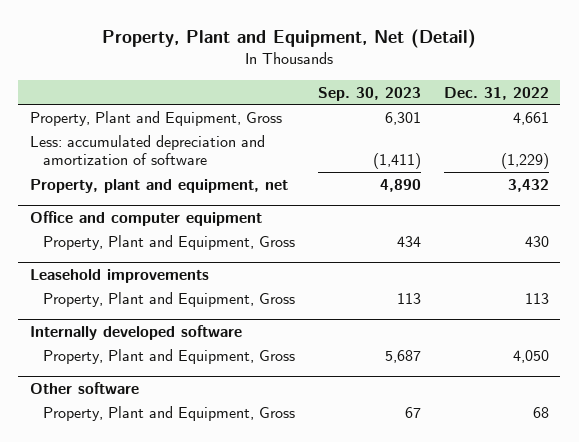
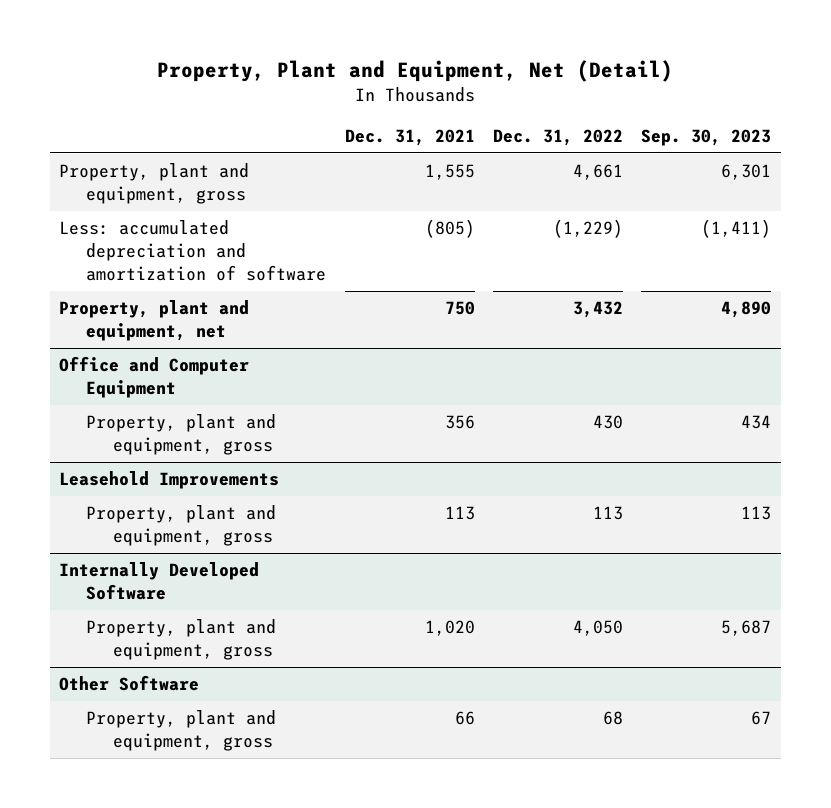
none -> [344,129,475,147] Dec. 31, 2021
[29,110,282,126] Property, Plant and Equipment, Gross -> [59,163,250,205] Property, plant and equipment, gross
[29,210,262,226] Office and computer equipment -> [59,356,250,399] Office and Computer Equipment
[42,234,295,250] Property, Plant and Equipment, Gross -> [86,414,277,456] Property, plant and equipment, gross
[29,268,209,283] Leasehold improvements -> [59,471,280,490] Leasehold Improvements
[42,291,295,307] Property, Plant and Equipment, Gross -> [86,505,277,547] Property, plant and equipment, gross
[29,324,242,340] Internally developed software -> [59,562,260,601] Internally Developed Software
[42,348,295,364] Property, Plant and Equipment, Gross -> [86,619,277,661] Property, plant and equipment, gross
[29,381,139,394] Other software -> [59,675,200,692] Other Software
[42,405,295,421] Property, Plant and Equipment, Gross -> [86,710,277,752] Property, plant and equipment, gross

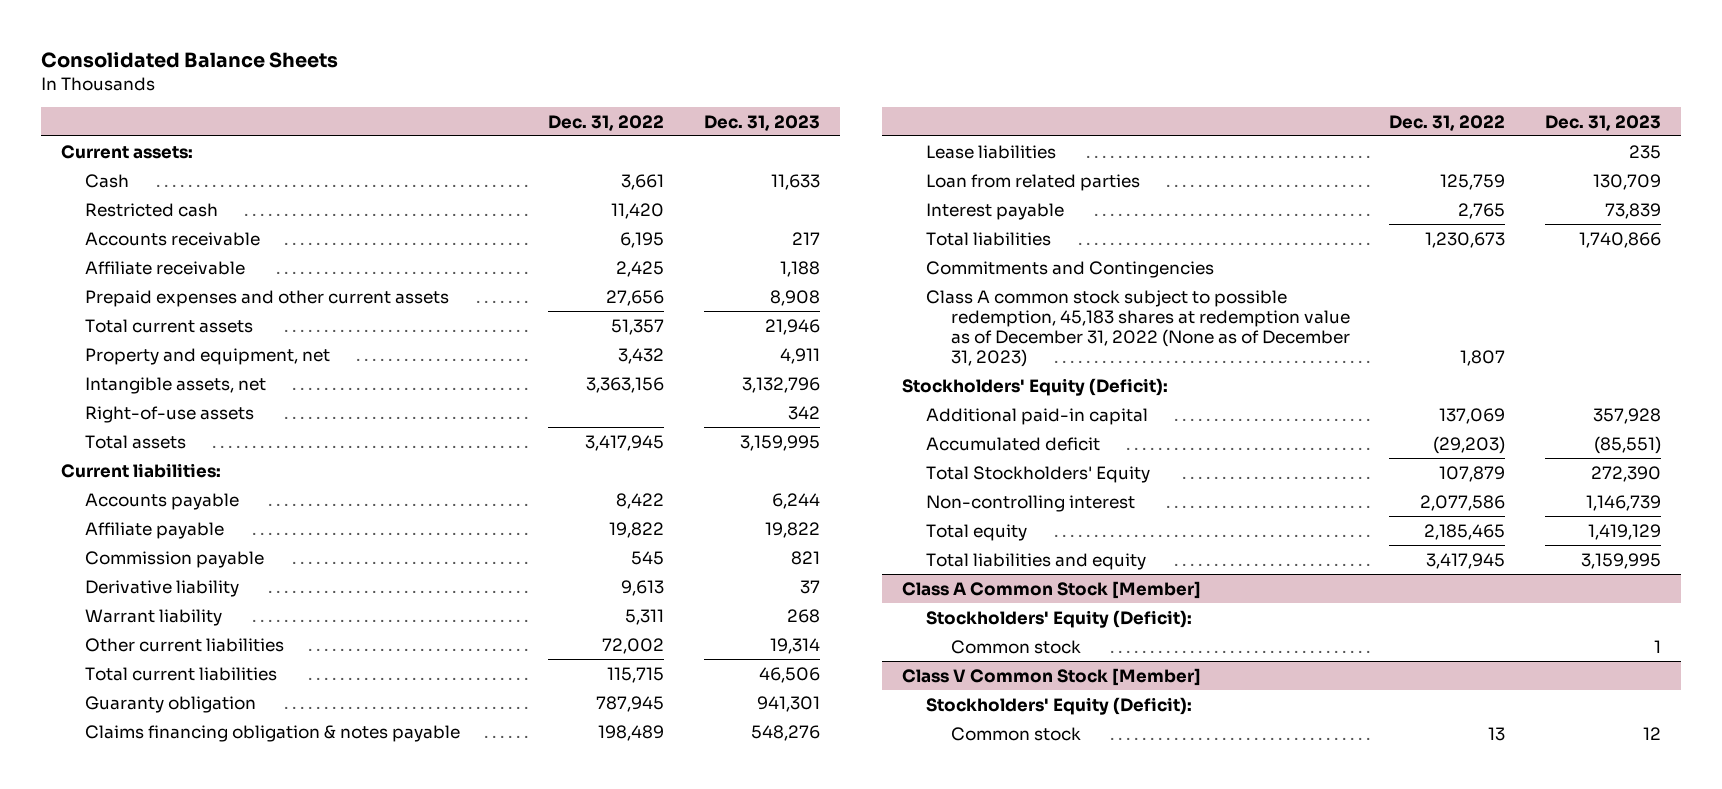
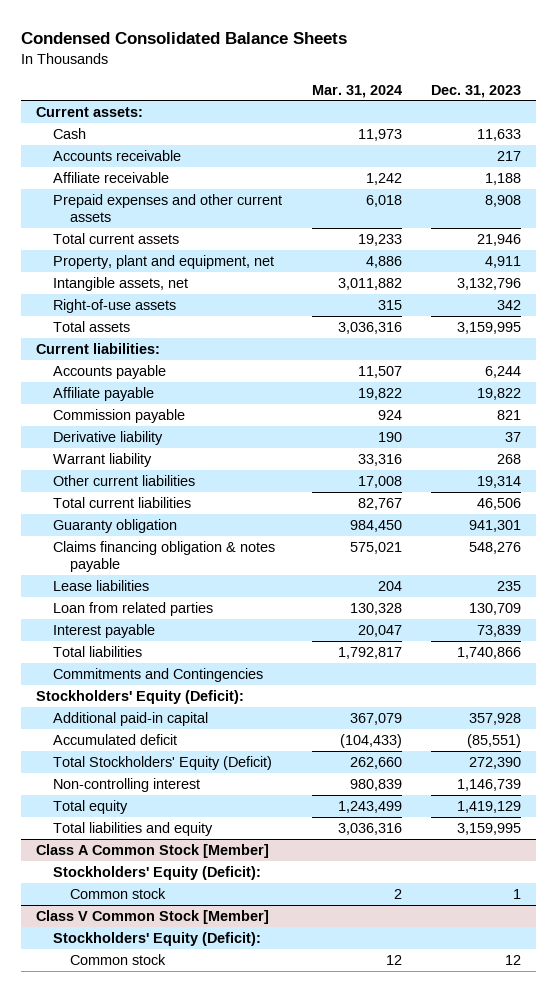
[40,52,338,69] Consolidated Balance Sheets -> [21,32,348,45] Condensed Consolidated Balance Sheets
[547,114,664,131] Dec. 31, 2022 -> none
none -> [311,84,402,98] Mar. 31, 2024
[84,202,218,217] Restricted cash -> none
[84,347,330,365] Property and equipment, net -> [53,254,275,269] Property, plant and equipment, net
[926,289,1350,368] Class A common stock subject to possible redemption, 45,183 shares at redemption value as of December 31, 2022 (None as of December 31, 2023) -> none
[926,465,1151,483] Total Stockholders' Equity -> [53,755,273,770] Total Stockholders' Equity (Deficit)

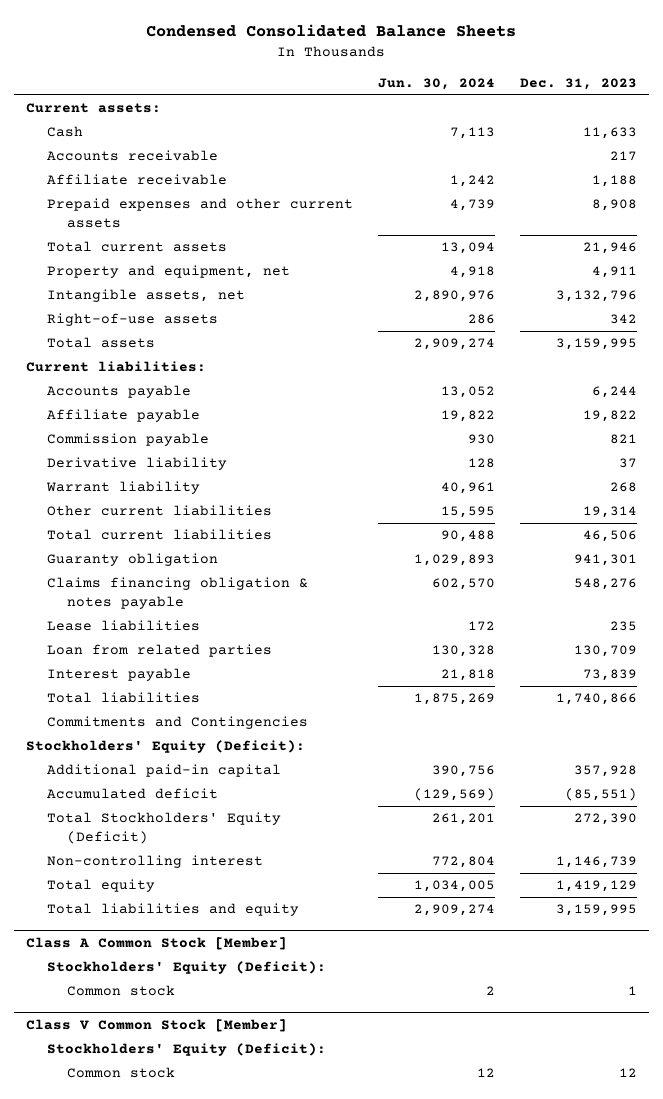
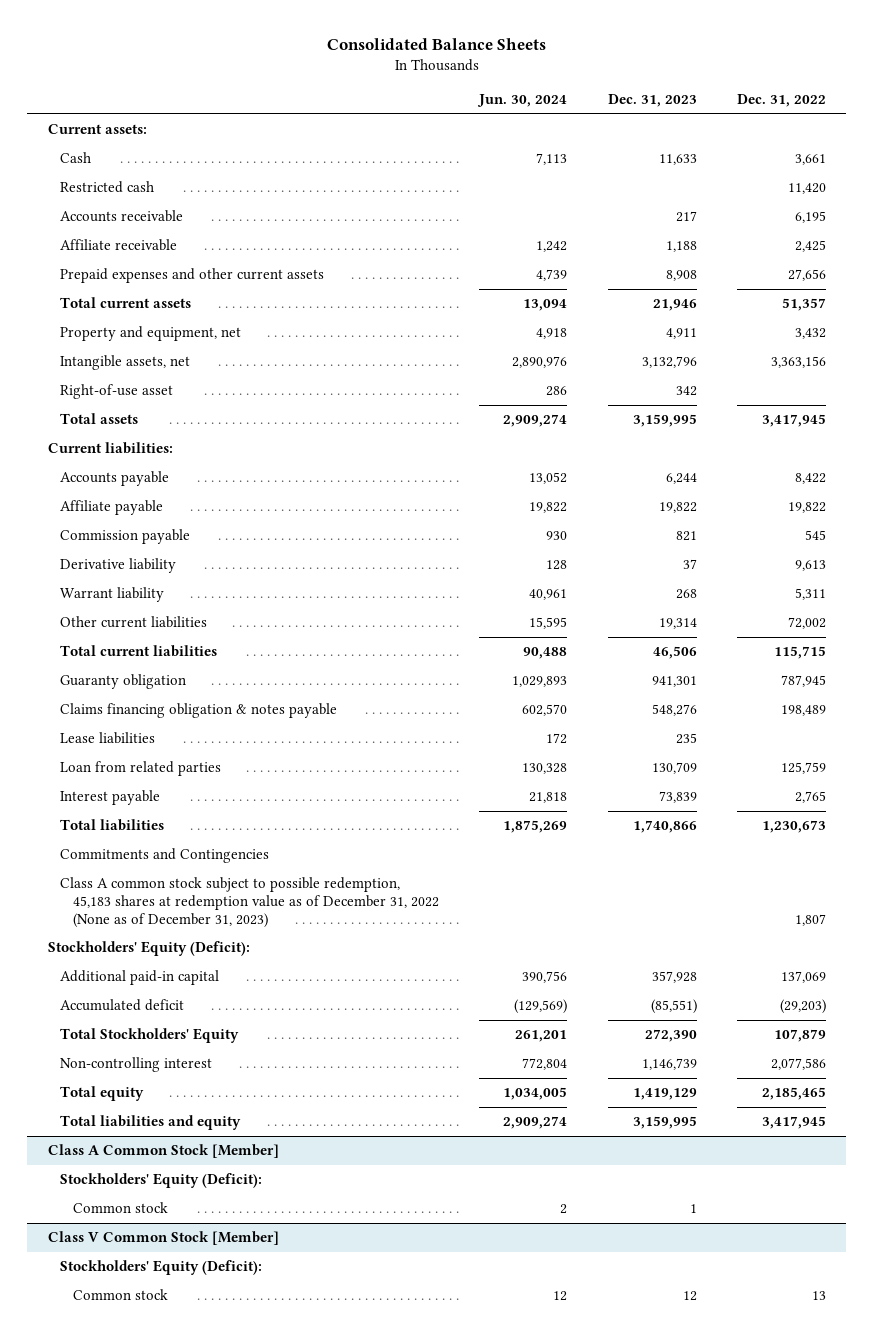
[146,24,517,38] Condensed Consolidated Balance Sheets -> [326,38,546,51] Consolidated Balance Sheets
none -> [737,94,827,108] Dec. 31, 2022
none -> [60,181,155,194] Restricted cash
[46,313,218,327] Right-of-use assets -> [60,384,174,400] Right-of-use asset
none -> [60,877,439,928] Class A common stock subject to possible redemption, 45,183 shares at redemption value as of December 31, 2022 (None as of December 31, 2023)
[46,812,281,845] Total Stockholders' Equity (Deficit) -> [60,1028,240,1044] Total Stockholders' Equity

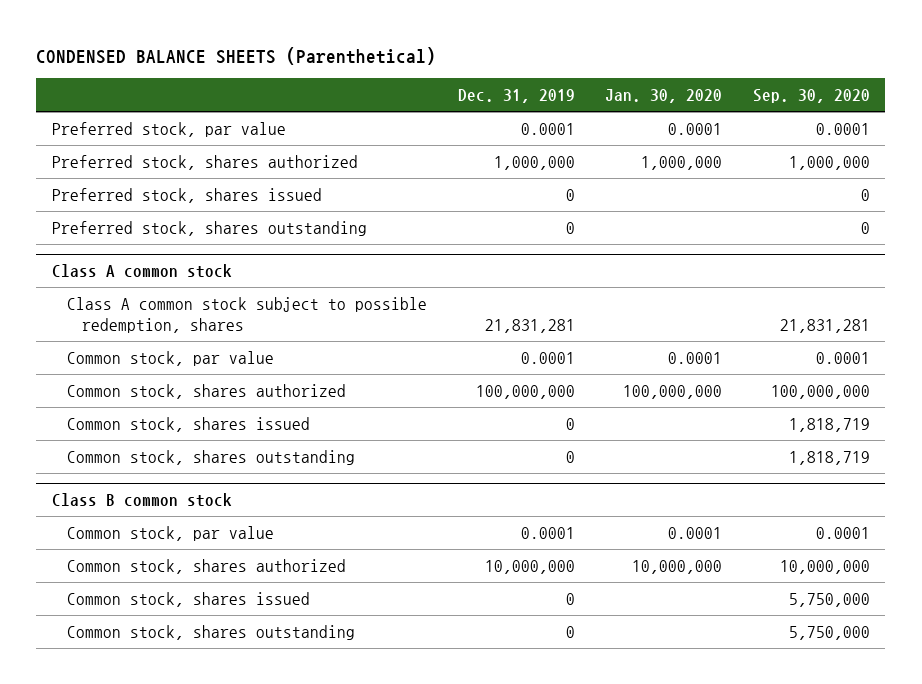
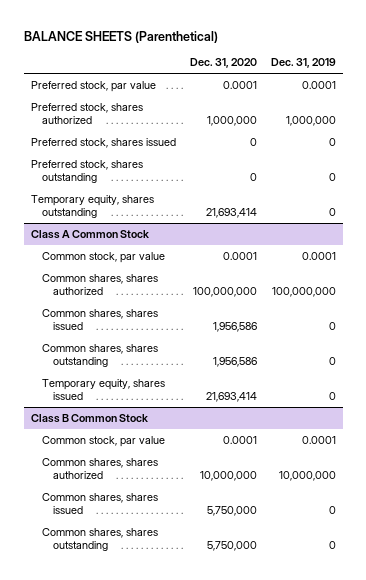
[36,46,437,65] CONDENSED BALANCE SHEETS (Parenthetical) -> [23,30,218,43] BALANCE SHEETS (Parenthetical)
[605,89,723,104] Jan. 30, 2020 -> none
[753,89,871,104] Sep. 30, 2020 -> none
none -> [189,58,257,69] Dec. 31, 2020
[66,296,427,333] Class A common stock subject to possible redemption, shares -> none
none -> [30,194,154,219] Temporary equity, shares outstanding
[51,264,232,279] Class A common stock -> [30,229,149,239] Class A Common Stock
[66,383,346,399] Common stock, shares authorized -> [42,273,159,296] Common shares, shares authorized
[66,416,310,432] Common stock, shares issued -> [42,308,159,331] Common shares, shares issued
[66,449,355,465] Common stock, shares outstanding -> [42,343,159,368] Common shares, shares outstanding
none -> [42,378,166,401] Temporary equity, shares issued
[51,493,232,508] Class B common stock -> [30,413,148,423] Class B Common Stock
[66,558,346,574] Common stock, shares authorized -> [42,457,159,480] Common shares, shares authorized
[66,591,310,607] Common stock, shares issued -> [42,492,159,515] Common shares, shares issued
[66,624,355,640] Common stock, shares outstanding -> [42,527,159,552] Common shares, shares outstanding

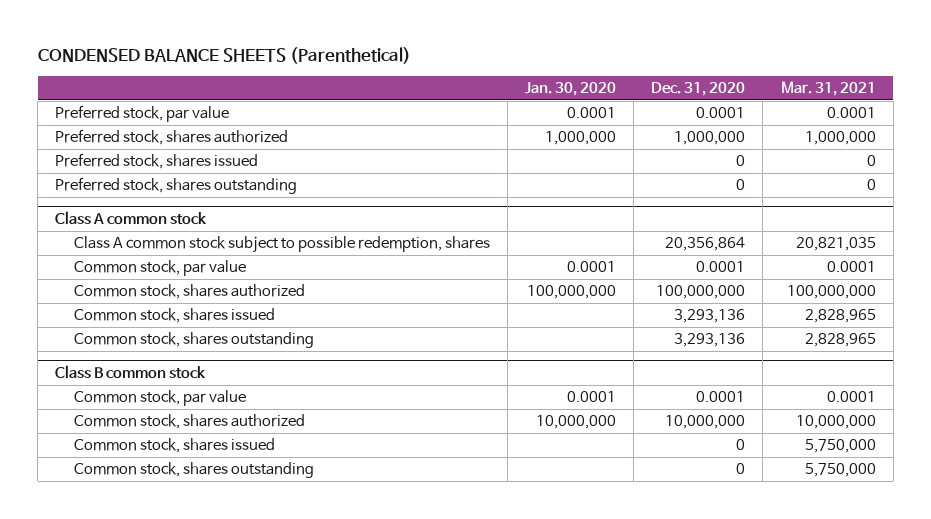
[23,30,218,43] BALANCE SHEETS (Parenthetical) -> [37,46,411,64] CONDENSED BALANCE SHEETS (Parenthetical)
[270,58,336,69] Dec. 31, 2019 -> none
none -> [525,81,617,96] Jan. 30, 2020
none -> [780,80,876,96] Mar. 31, 2021
[30,194,154,219] Temporary equity, shares outstanding -> none
[30,229,149,239] Class A Common Stock -> [55,210,208,225] Class A common stock
none -> [74,236,491,254] Class A common stock subject to possible redemption, shares
[42,378,166,401] Temporary equity, shares issued -> none
[42,273,159,296] Common shares, shares authorized -> [74,284,306,300] Common stock, shares authorized
[42,308,159,331] Common shares, shares issued -> [74,308,276,324] Common stock, shares issued
[212,322,257,333] 1,956,586 -> [674,309,746,324] 3,293,136
[42,343,159,368] Common shares, shares outstanding -> [74,332,315,349] Common stock, shares outstanding
[212,357,257,368] 1,956,586 -> [674,333,746,348] 3,293,136
[30,413,148,423] Class B Common Stock -> [55,364,207,379] Class B common stock
[42,457,159,480] Common shares, shares authorized -> [74,414,306,430] Common stock, shares authorized
[42,492,159,515] Common shares, shares issued -> [74,438,276,454] Common stock, shares issued
[206,506,257,517] 5,750,000 -> [736,439,746,451] 0
[42,527,159,552] Common shares, shares outstanding -> [74,462,315,479] Common stock, shares outstanding
[206,541,257,552] 5,750,000 -> [736,463,746,475] 0

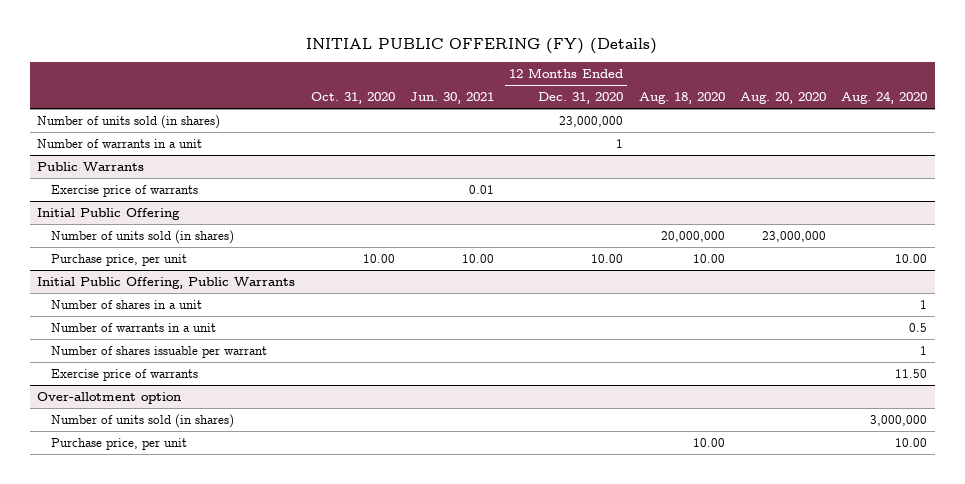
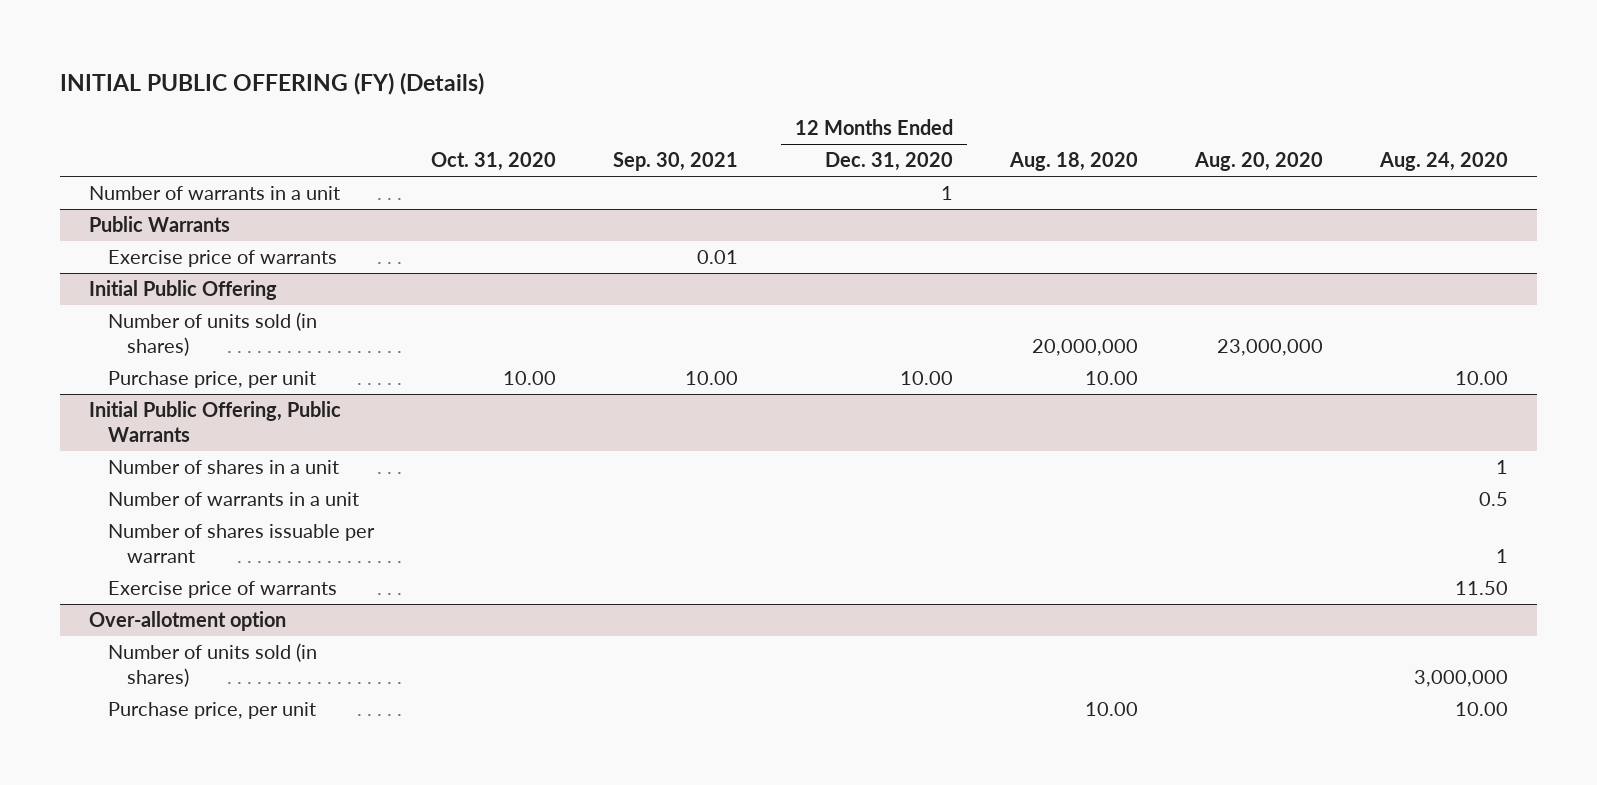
[409,91,494,104] Jun. 30, 2021 -> none
none -> [612,152,738,172] Sep. 30, 2021
[37,114,221,129] Number of units sold (in shares) -> none

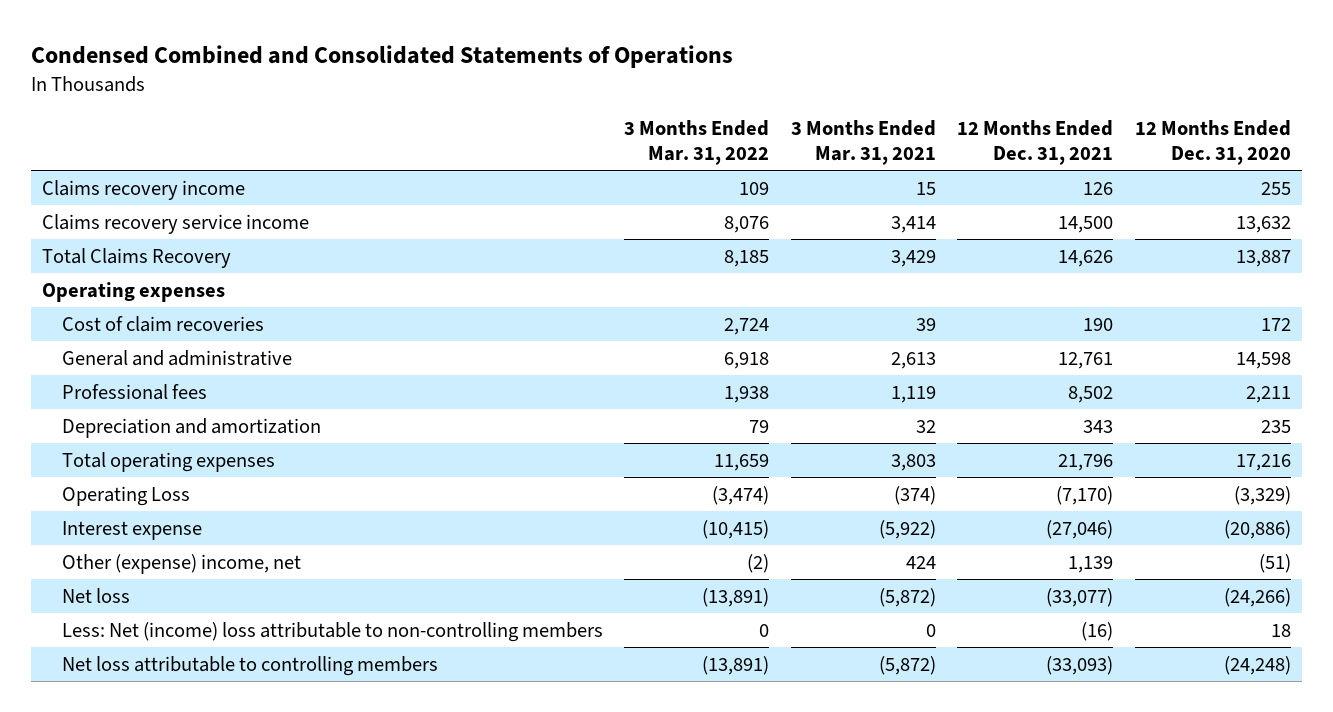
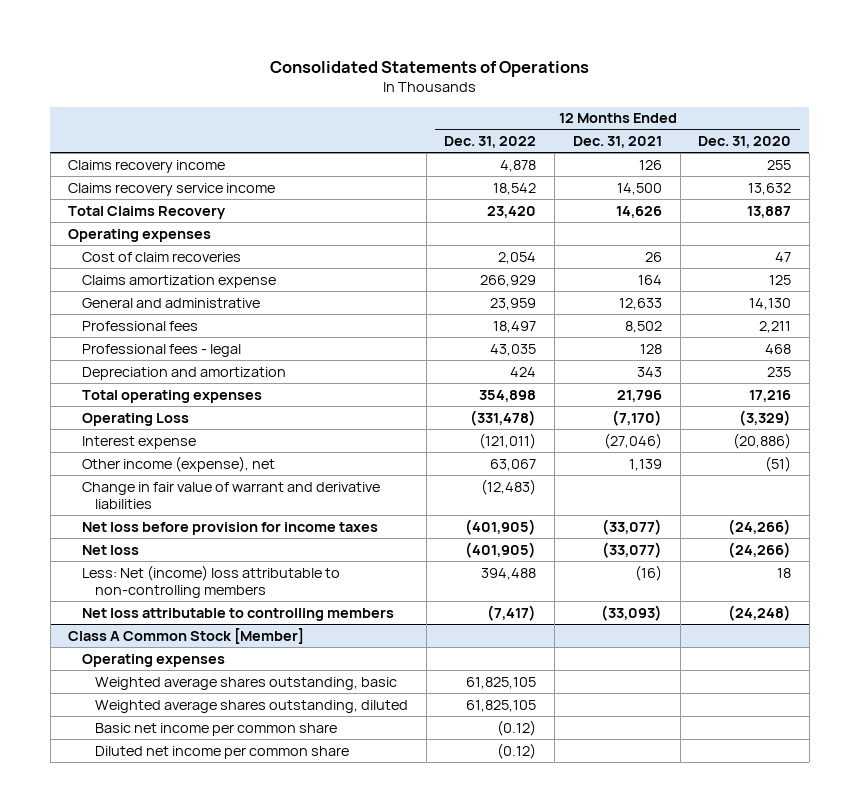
[30,44,733,68] Condensed Combined and Consolidated Statements of Operations -> [269,60,589,77] Consolidated Statements of Operations
[624,120,770,165] 3 Months Ended Mar. 31, 2022 -> none
[790,120,936,165] 3 Months Ended Mar. 31, 2021 -> none
none -> [444,136,537,149] Dec. 31, 2022
[1083,317,1114,331] 190 -> [644,251,662,262] 26
[1261,317,1292,331] 172 -> [775,251,792,262] 47
none -> [81,274,276,288] Claims amortization expense
[1058,351,1114,369] 12,761 -> [618,297,662,310] 12,633
[1236,351,1292,369] 14,598 -> [749,297,792,310] 14,130
none -> [81,343,241,357] Professional fees - legal
[61,553,301,574] Other (expense) income, net -> [81,455,275,472] Other income (expense), net
none -> [81,481,380,509] Change in fair value of warrant and derivative liabilities
none -> [81,521,378,535] Net loss before provision for income taxes
none -> [68,627,305,644] Class A Common Stock [Member]
none -> [81,653,225,667] Operating expenses
none -> [95,676,398,690] Weighted average shares outstanding, basic
none -> [95,699,409,713] Weighted average shares outstanding, diluted
none -> [95,722,338,736] Basic net income per common share
none -> [95,745,350,759] Diluted net income per common share

